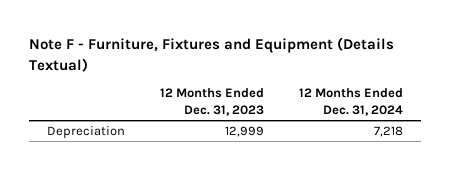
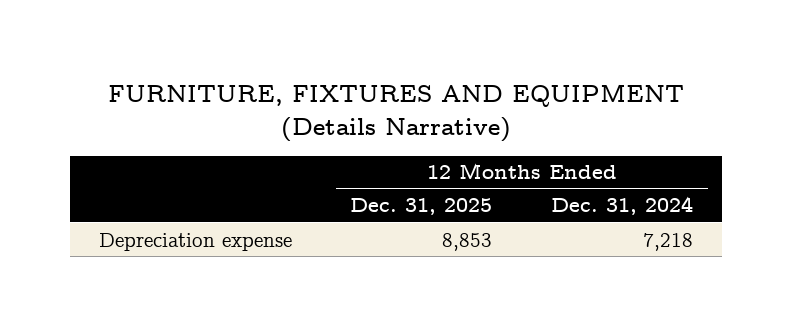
[28,37,394,72] Note F - Furniture, Fixtures and Equipment (Details Textual) -> [107,84,684,142] FURNITURE, FIXTURES AND EQUIPMENT (Details Narrative)
[159,88,264,117] 12 Months Ended Dec. 31, 2023 -> none
none -> [350,198,493,216] Dec. 31, 2025
[46,126,125,140] Depreciation -> [98,232,292,251] Depreciation expense

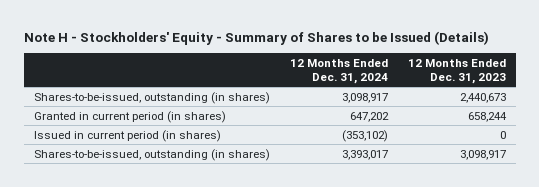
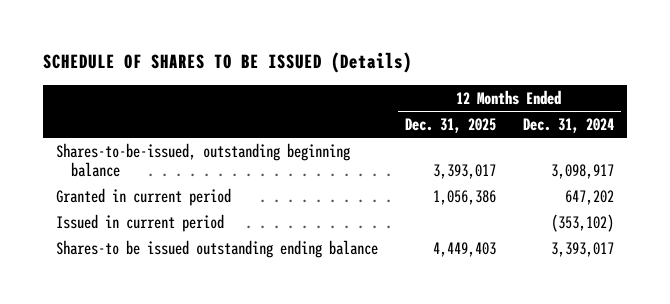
[23,30,489,45] Note H - Stockholders' Equity - Summary of Shares to be Issued (Details) -> [42,52,412,74] SCHEDULE OF SHARES TO BE ISSUED (Details)
[407,58,506,84] 12 Months Ended Dec. 31, 2023 -> none
none -> [405,117,497,133] Dec. 31, 2025
[33,91,270,104] Shares-to-be-issued, outstanding (in shares) -> [56,142,351,177] Shares-to-be-issued, outstanding beginning balance
[33,110,226,123] Granted in current period (in shares) -> [56,187,232,206] Granted in current period
[33,129,221,142] Issued in current period (in shares) -> [56,213,225,232] Issued in current period
[33,148,270,161] Shares-to-be-issued, outstanding (in shares) -> [56,239,379,258] Shares-to be issued outstanding ending balance

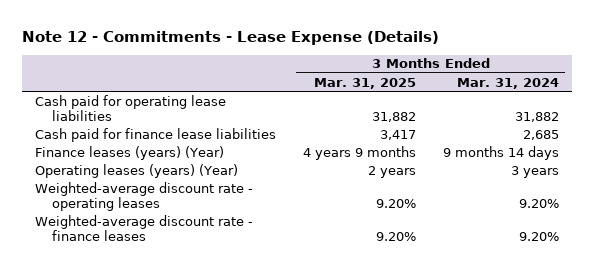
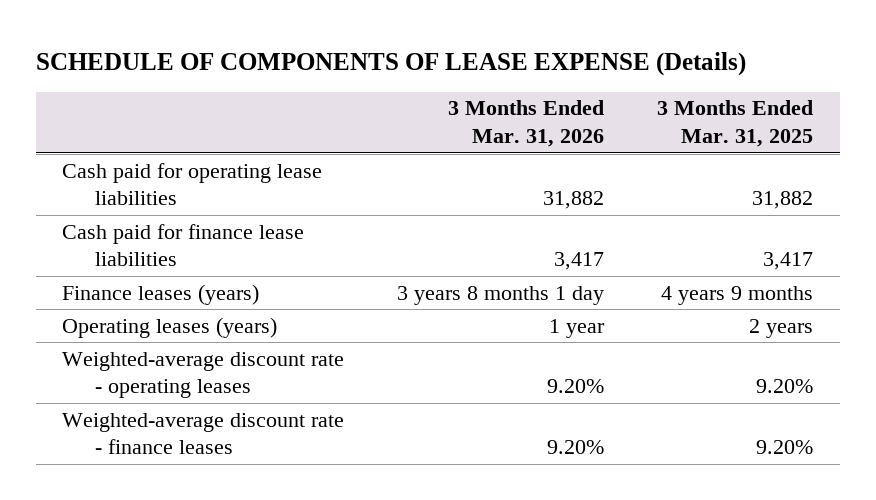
[21,30,439,45] Note 12 - Commitments - Lease Expense (Details) -> [35,51,746,76] SCHEDULE OF COMPONENTS OF LEASE EXPENSE (Details)
[456,77,559,89] Mar. 31, 2024 -> none
none -> [448,100,605,148] 3 Months Ended Mar. 31, 2026
[35,145,225,160] Finance leases (years) (Year) -> [62,283,260,305] Finance leases (years)
[35,163,239,178] Operating leases (years) (Year) -> [62,316,278,338] Operating leases (years)

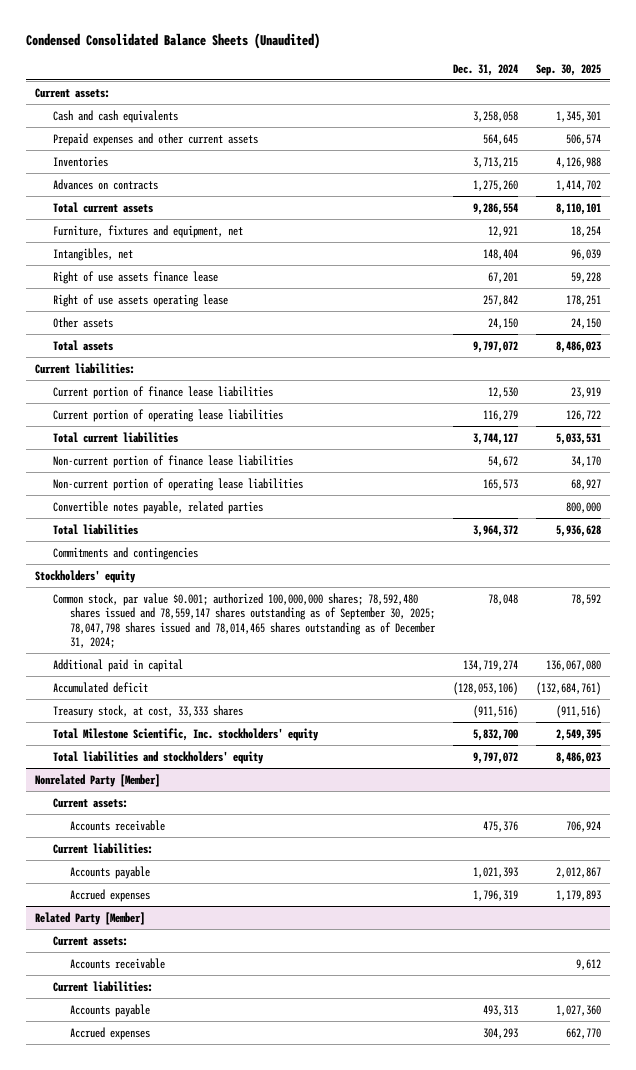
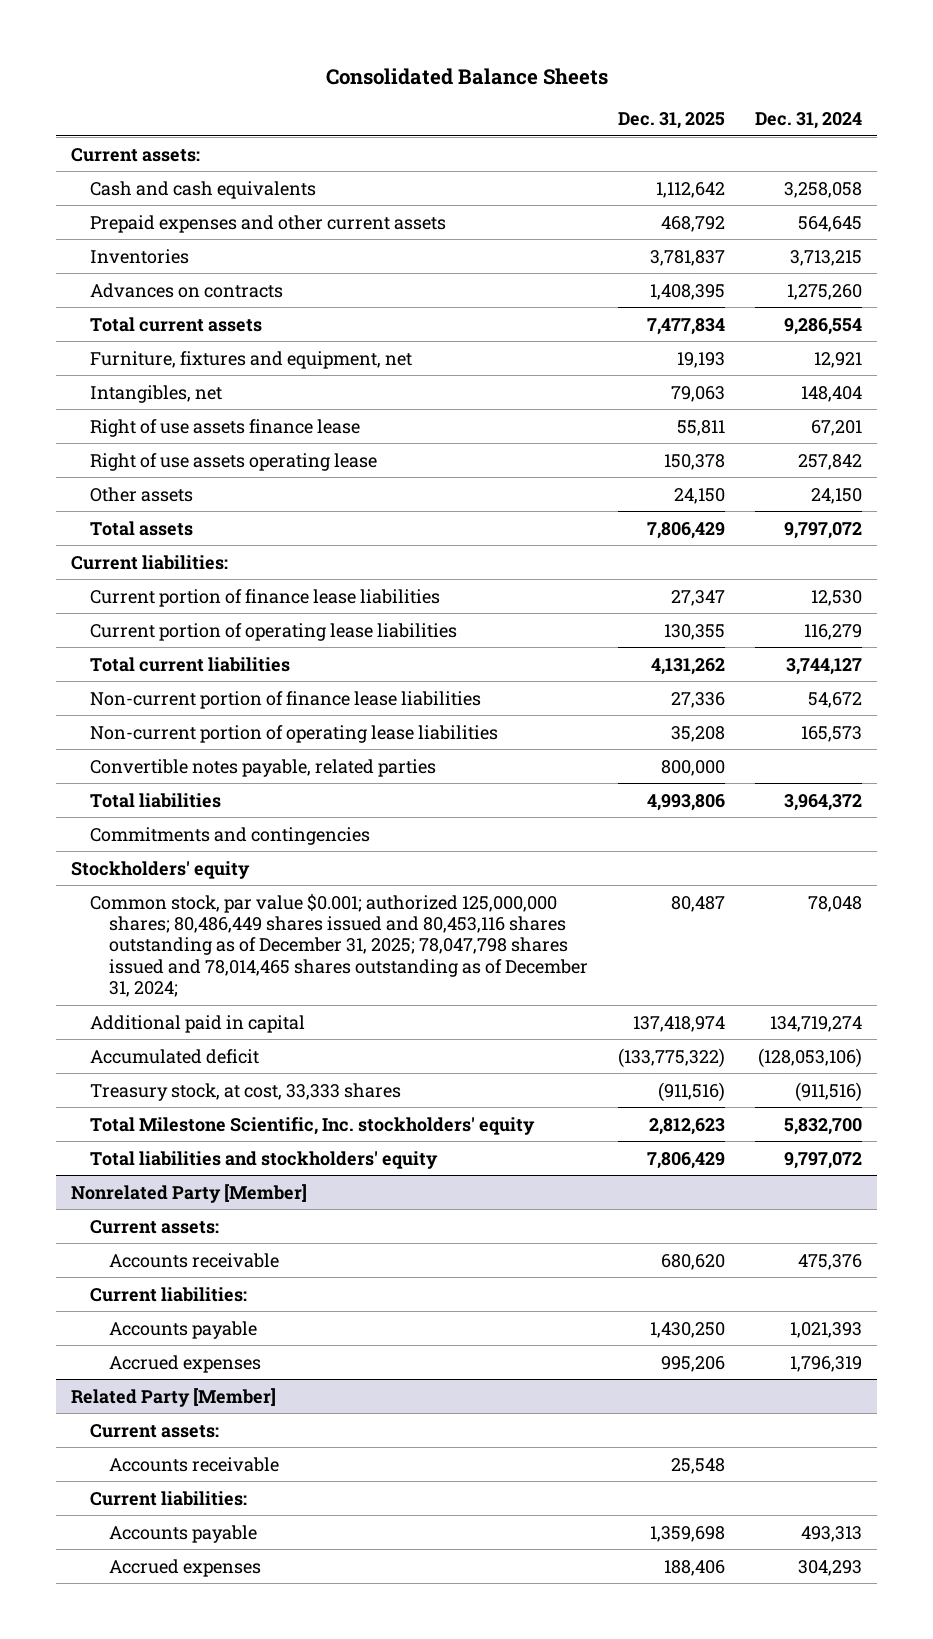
[25,32,320,49] Condensed Consolidated Balance Sheets (Unaudited) -> [325,67,608,85] Consolidated Balance Sheets
[536,63,602,76] Sep. 30, 2025 -> none
none -> [617,112,725,130] Dec. 31, 2025
[52,592,437,649] Common stock, par value $0.001; authorized 100,000,000 shares; 78,592,480 shares issued and 78,559,147 shares outstanding as of September 30, 2025; 78,047,798 shares issued and 78,014,465 shares outstanding as of December 31, 2024; -> [89,893,588,998] Common stock, par value $0.001; authorized 125,000,000 shares; 80,486,449 shares issued and 80,453,116 shares outstanding as of December 31, 2025; 78,047,798 shares issued and 78,014,465 shares outstanding as of December 31, 2024;

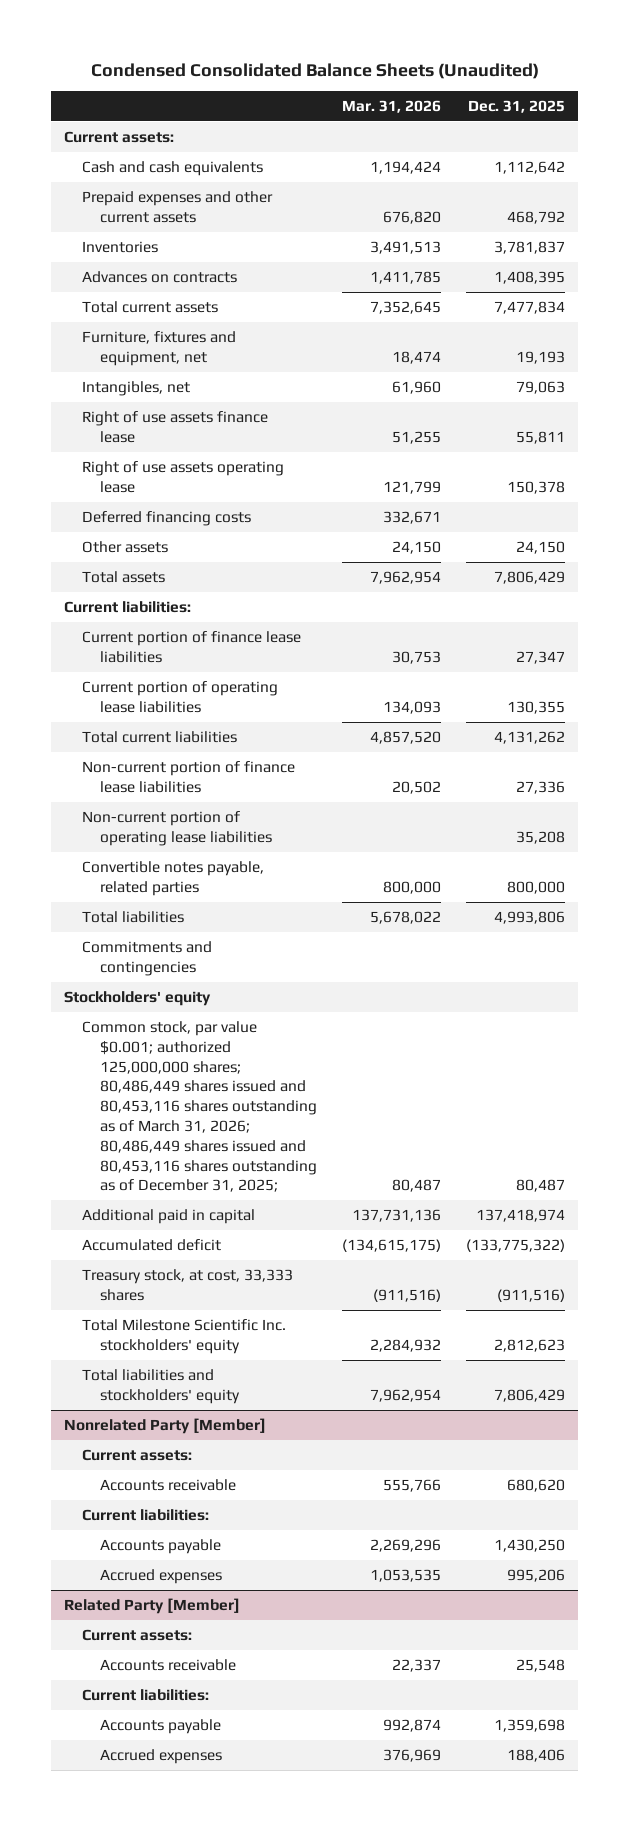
[325,67,608,85] Consolidated Balance Sheets -> [90,62,539,79] Condensed Consolidated Balance Sheets (Unaudited)
[755,112,863,130] Dec. 31, 2024 -> none
none -> [342,100,442,114] Mar. 31, 2026
none -> [81,510,251,526] Deferred financing costs
[89,893,588,998] Common stock, par value $0.001; authorized 125,000,000 shares; 80,486,449 shares issued and 80,453,116 shares outstanding as of December 31, 2025; 78,047,798 shares issued and 78,014,465 shares outstanding as of December 31, 2024; -> [81,1020,317,1193] Common stock, par value $0.001; authorized 125,000,000 shares; 80,486,449 shares issued and 80,453,116 shares outstanding as of March 31, 2026; 80,486,449 shares issued and 80,453,116 shares outstanding as of December 31, 2025;
[89,1116,535,1135] Total Milestone Scientific, Inc. stockholders' equity -> [81,1318,286,1354] Total Milestone Scientific Inc. stockholders' equity

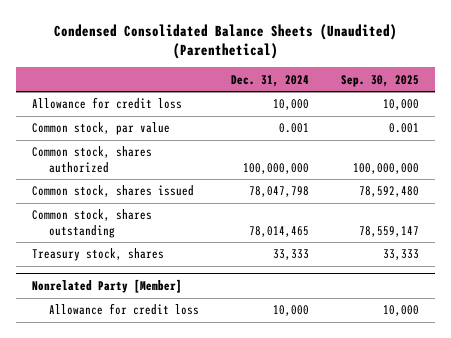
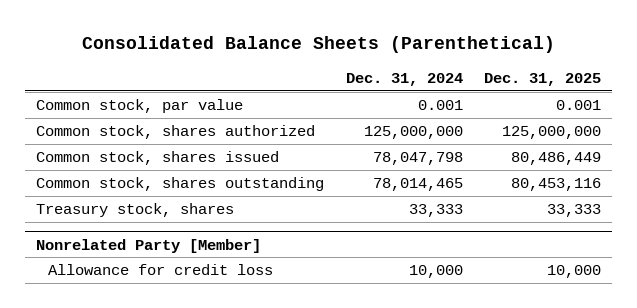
[53,23,397,59] Condensed Consolidated Balance Sheets (Unaudited) (Parenthetical) -> [81,36,555,54] Consolidated Balance Sheets (Parenthetical)
[341,74,420,87] Sep. 30, 2025 -> none
none -> [484,72,602,86] Dec. 31, 2025
[32,97,183,110] Allowance for credit loss -> none
[243,162,310,174] 100,000,000 -> [363,126,463,140] 125,000,000

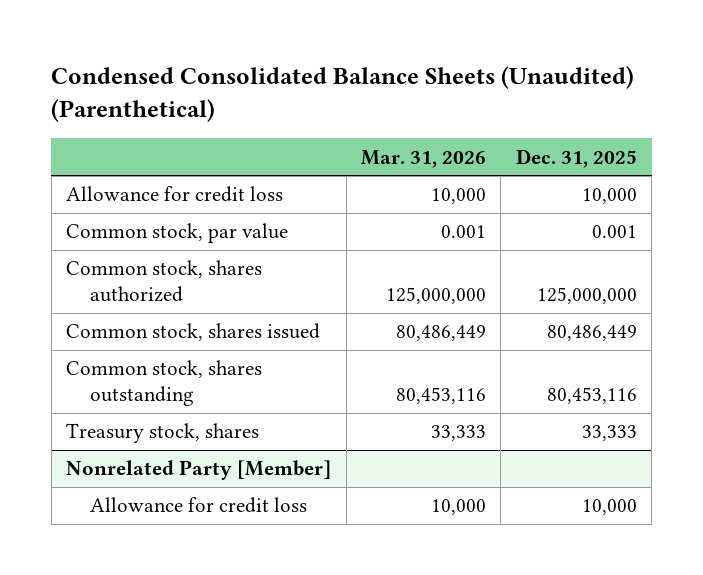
[81,36,555,54] Consolidated Balance Sheets (Parenthetical) -> [51,66,635,123] Condensed Consolidated Balance Sheets (Unaudited) (Parenthetical)
[345,72,463,86] Dec. 31, 2024 -> none
none -> [360,149,486,168] Mar. 31, 2026
none -> [66,186,284,203] Allowance for credit loss

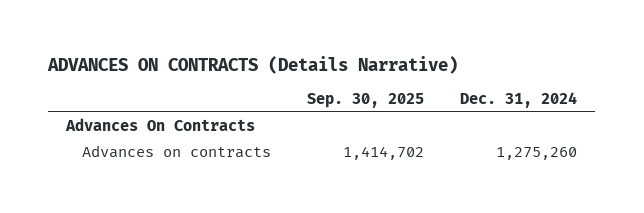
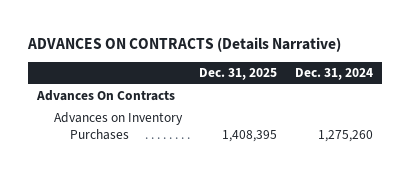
[307,93,425,109] Sep. 30, 2025 -> none
none -> [199,68,278,81] Dec. 31, 2025
[82,144,272,158] Advances on contracts -> [53,112,183,141] Advances on Inventory Purchases

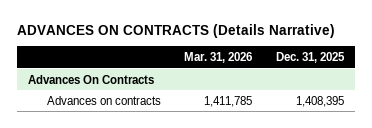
[294,68,373,81] Dec. 31, 2024 -> none
none -> [184,52,253,64] Mar. 31, 2026
[53,112,183,141] Advances on Inventory Purchases -> [46,95,161,105] Advances on contracts

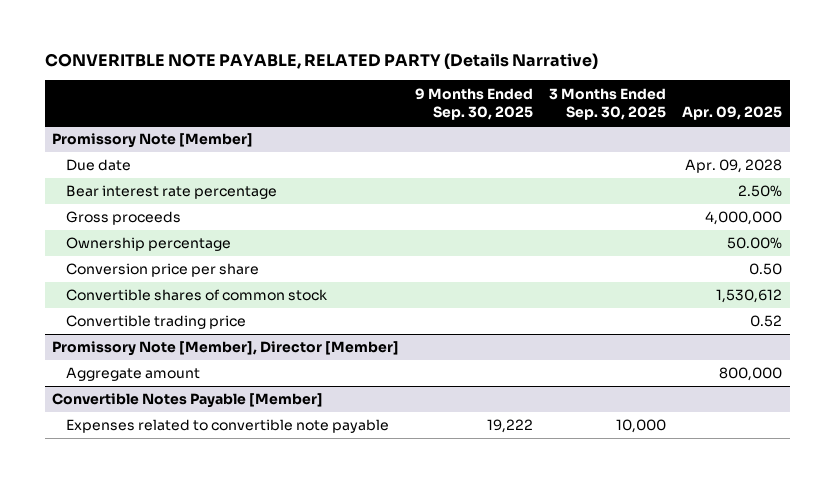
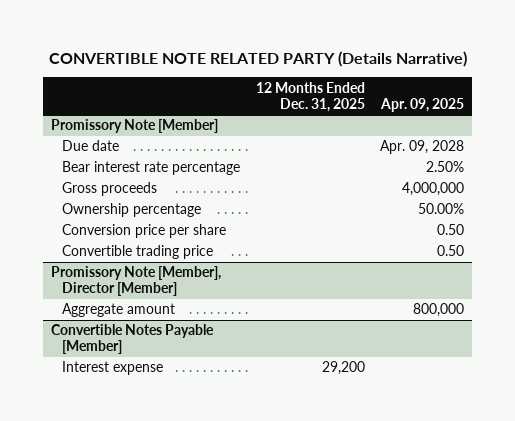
[44,53,598,70] CONVERITBLE NOTE PAYABLE, RELATED PARTY (Details Narrative) -> [48,50,467,67] CONVERTIBLE NOTE RELATED PARTY (Details Narrative)
[415,87,534,120] 9 Months Ended Sep. 30, 2025 -> none
[549,87,667,120] 3 Months Ended Sep. 30, 2025 -> none
none -> [255,81,365,112] 12 Months Ended Dec. 31, 2025
[65,289,327,302] Convertible shares of common stock -> none
[750,315,783,328] 0.52 -> [437,245,465,257] 0.50
[65,419,389,434] Expenses related to convertible note payable -> none
none -> [62,361,164,376] Interest expense

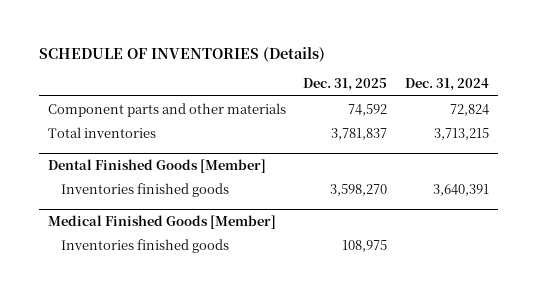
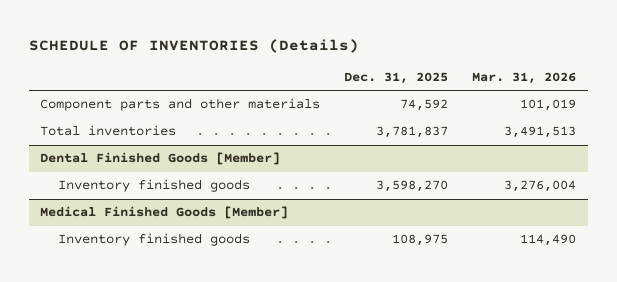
[405,78,490,92] Dec. 31, 2024 -> none
none -> [472,72,577,85] Mar. 31, 2026
[61,182,230,197] Inventories finished goods -> [58,179,251,193] Inventory finished goods
[61,238,230,253] Inventories finished goods -> [58,233,251,247] Inventory finished goods

